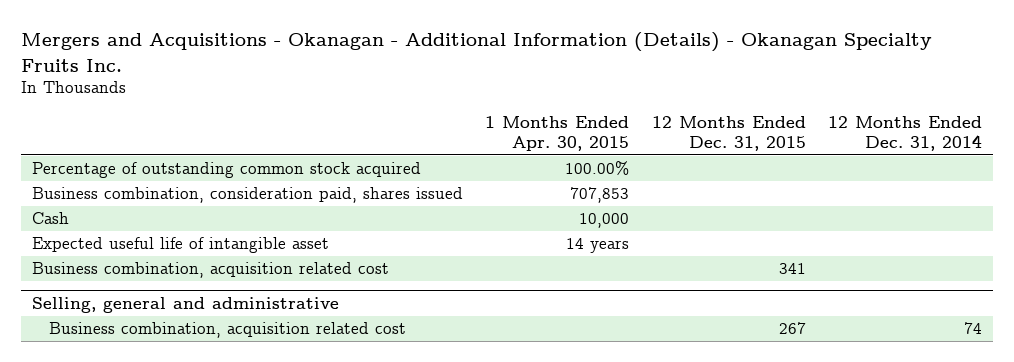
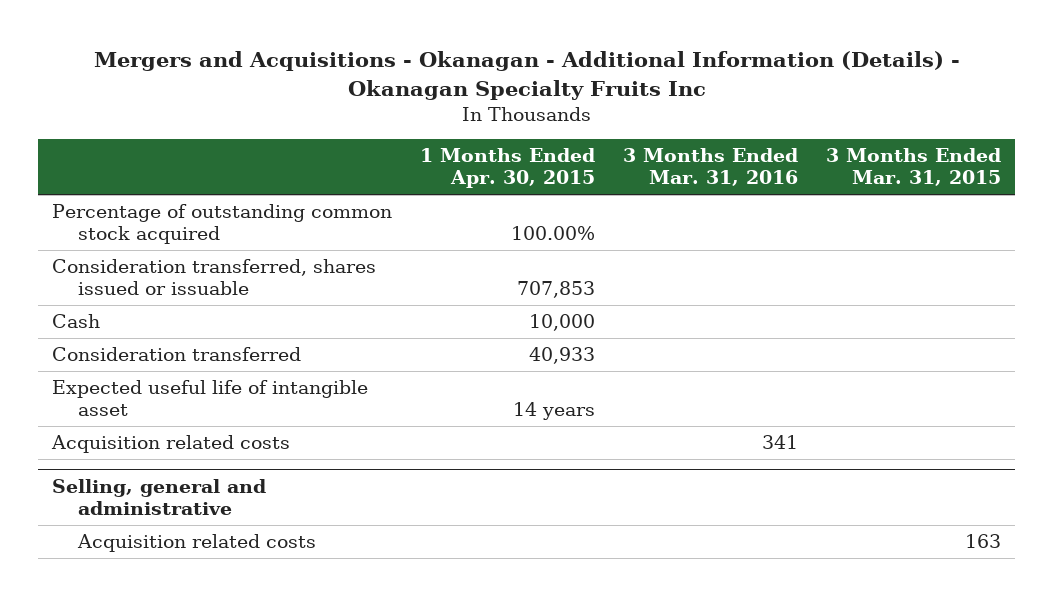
[21,32,933,72] Mergers and Acquisitions - Okanagan - Additional Information (Details) - Okanagan Specialty Fruits Inc. -> [93,51,960,100] Mergers and Acquisitions - Okanagan - Additional Information (Details) - Okanagan Specialty Fruits Inc
[651,116,806,151] 12 Months Ended Dec. 31, 2015 -> none
[827,116,982,151] 12 Months Ended Dec. 31, 2014 -> none
none -> [623,148,799,187] 3 Months Ended Mar. 31, 2016
none -> [826,148,1002,187] 3 Months Ended Mar. 31, 2015
[32,187,464,204] Business combination, consideration paid, shares issued -> [52,259,377,296] Consideration transferred, shares issued or issuable
none -> [52,347,302,362] Consideration transferred
[32,262,390,279] Business combination, acquisition related cost -> [51,435,291,454] Acquisition related costs
[48,322,406,339] Business combination, acquisition related cost -> [77,534,317,553] Acquisition related costs

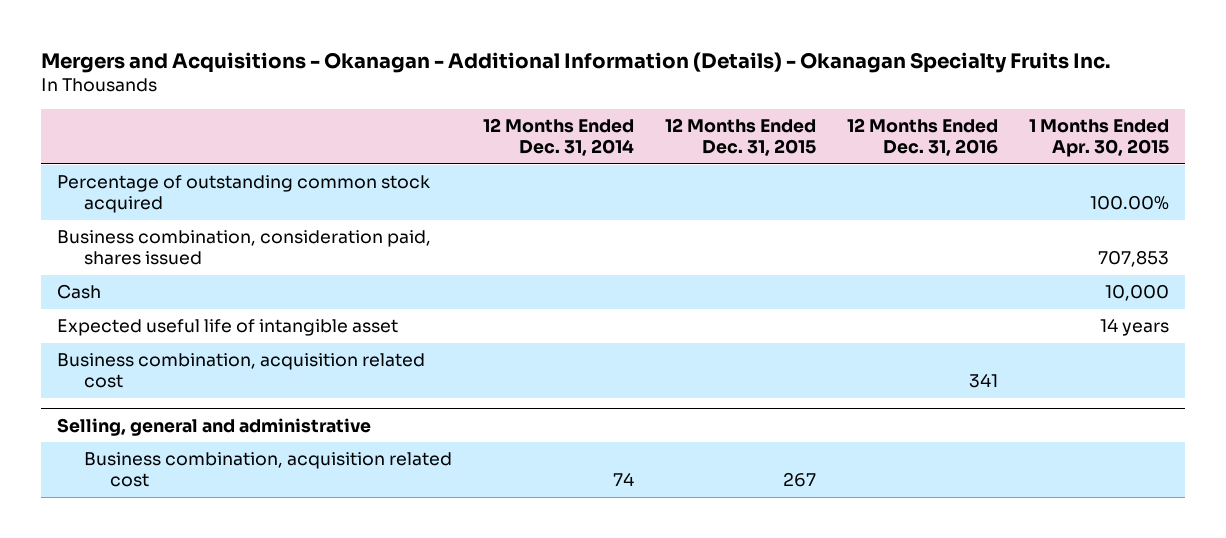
[93,51,960,100] Mergers and Acquisitions - Okanagan - Additional Information (Details) - Okanagan Specialty Fruits Inc -> [41,52,1111,74] Mergers and Acquisitions - Okanagan - Additional Information (Details) - Okanagan Specialty Fruits Inc.
[623,148,799,187] 3 Months Ended Mar. 31, 2016 -> none
[826,148,1002,187] 3 Months Ended Mar. 31, 2015 -> none
none -> [482,118,634,156] 12 Months Ended Dec. 31, 2014
none -> [665,118,817,156] 12 Months Ended Dec. 31, 2015
none -> [847,118,999,156] 12 Months Ended Dec. 31, 2016
[52,259,377,296] Consideration transferred, shares issued or issuable -> [56,230,431,266] Business combination, consideration paid, shares issued
[52,347,302,362] Consideration transferred -> none
[51,435,291,454] Acquisition related costs -> [56,353,425,389] Business combination, acquisition related cost
[77,534,317,553] Acquisition related costs -> [83,452,452,488] Business combination, acquisition related cost

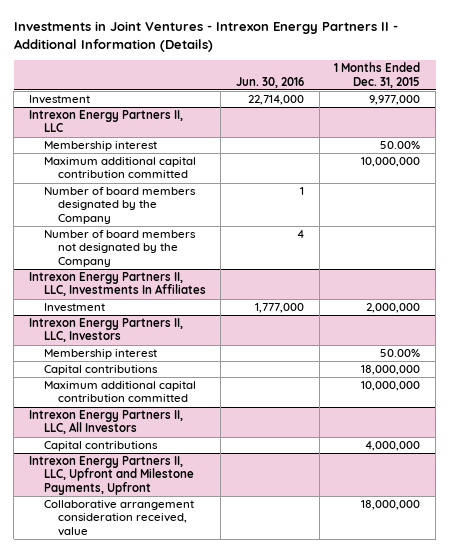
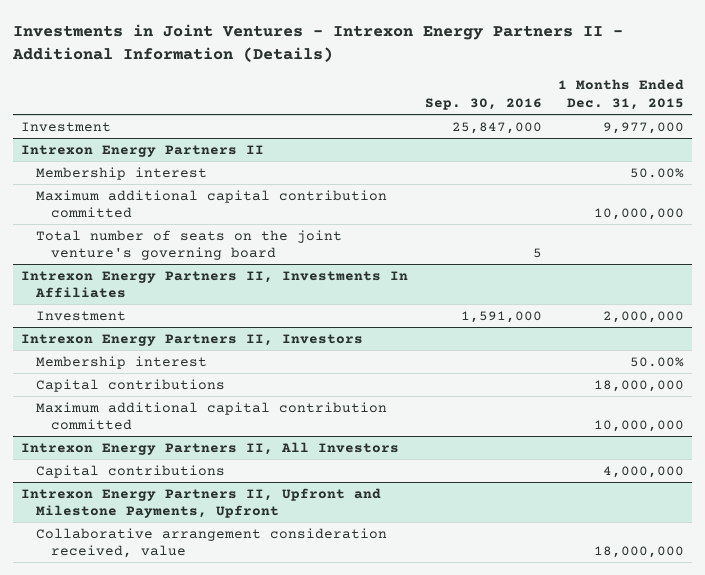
[236,76,305,88] Jun. 30, 2016 -> none
none -> [424,98,542,111] Sep. 30, 2016
[29,110,184,133] Intrexon Energy Partners II, LLC -> [21,144,265,157] Intrexon Energy Partners II
[43,187,196,224] Number of board members designated by the Company -> none
[43,230,196,267] Number of board members not designated by the Company -> none
none -> [36,229,343,261] Total number of seats on the joint venture's governing board
[29,272,206,297] Intrexon Energy Partners II, LLC, Investments In Affiliates -> [21,270,409,299] Intrexon Energy Partners II, Investments In Affiliates
[29,318,184,343] Intrexon Energy Partners II, LLC, Investors -> [21,333,364,346] Intrexon Energy Partners II, Investors
[29,410,184,435] Intrexon Energy Partners II, LLC, All Investors -> [21,441,400,455] Intrexon Energy Partners II, All Investors
[29,456,194,495] Intrexon Energy Partners II, LLC, Upfront and Milestone Payments, Upfront -> [21,487,382,519] Intrexon Energy Partners II, Upfront and Milestone Payments, Upfront

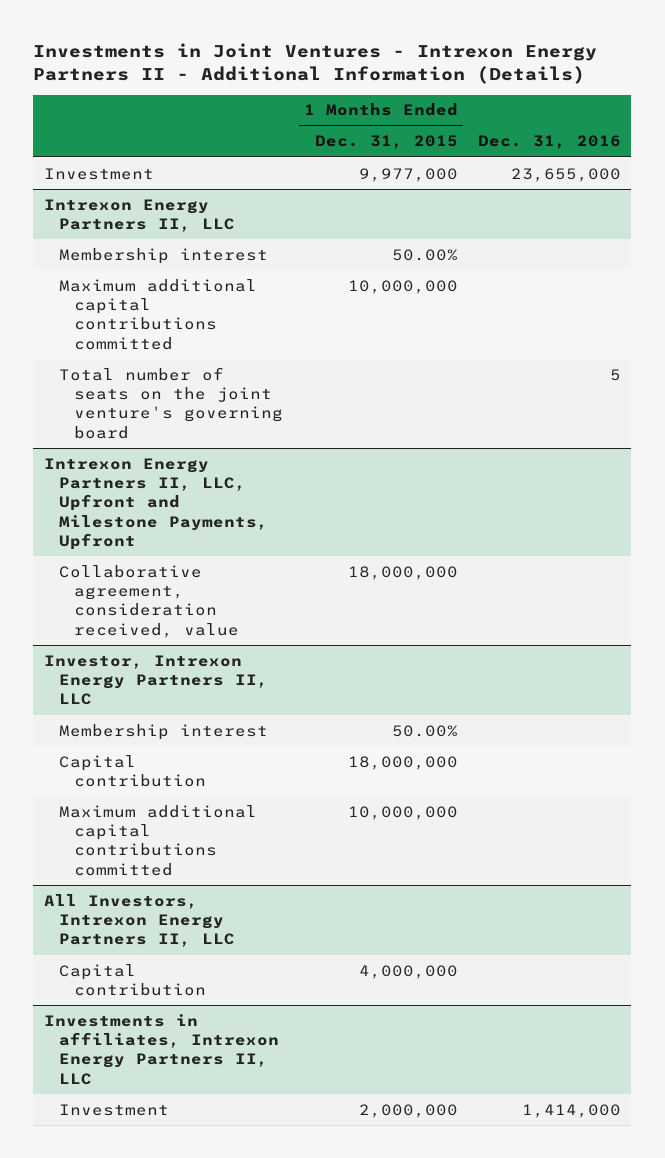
[424,98,542,111] Sep. 30, 2016 -> none
none -> [478,135,622,150] Dec. 31, 2016
[21,144,265,157] Intrexon Energy Partners II -> [43,198,235,233] Intrexon Energy Partners II, LLC
[36,189,388,219] Maximum additional capital contribution committed -> [58,278,257,350] Maximum additional capital contributions committed
[21,270,409,299] Intrexon Energy Partners II, Investments In Affiliates -> none
[36,310,127,321] Investment -> none
none -> [43,457,268,550] Intrexon Energy Partners II, LLC, Upfront and Milestone Payments, Upfront
none -> [58,564,240,638] Collaborative agreement, consideration received, value
[21,333,364,346] Intrexon Energy Partners II, Investors -> [43,654,268,706] Investor, Intrexon Energy Partners II, LLC
[21,487,382,519] Intrexon Energy Partners II, Upfront and Milestone Payments, Upfront -> none
[36,527,388,559] Collaborative arrangement consideration received, value -> none
[36,378,226,392] Capital contributions -> [58,754,207,788] Capital contribution
[36,401,388,431] Maximum additional capital contribution committed -> [58,804,257,876] Maximum additional capital contributions committed
[21,441,400,455] Intrexon Energy Partners II, All Investors -> [43,893,235,948] All Investors, Intrexon Energy Partners II, LLC
[36,464,226,478] Capital contributions -> [58,963,207,997] Capital contribution
none -> [43,1013,279,1085] Investments in affiliates, Intrexon Energy Partners II, LLC
none -> [58,1103,169,1116] Investment

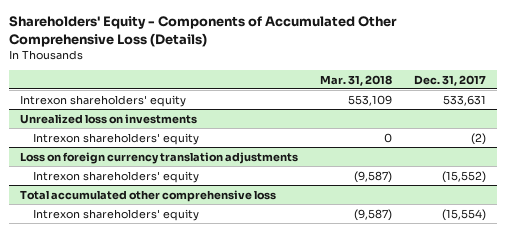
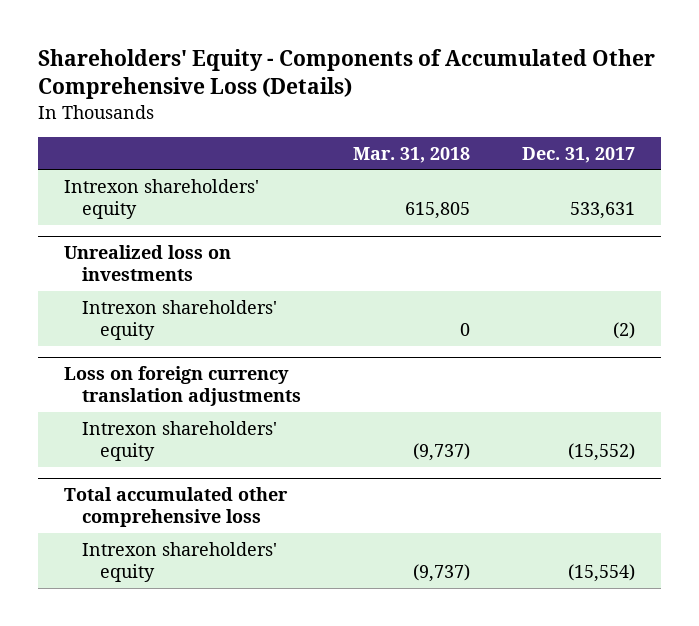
[348,94,393,106] 553,109 -> [405,202,471,220] 615,805
[354,170,393,183] (9,587) -> [413,443,471,462] (9,737)
[354,208,393,221] (9,587) -> [413,564,471,583] (9,737)

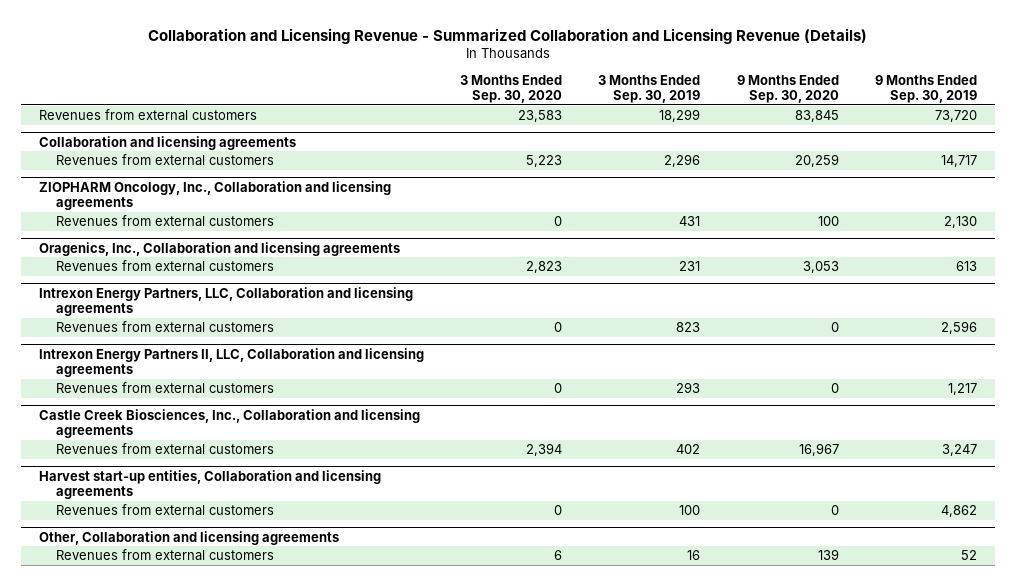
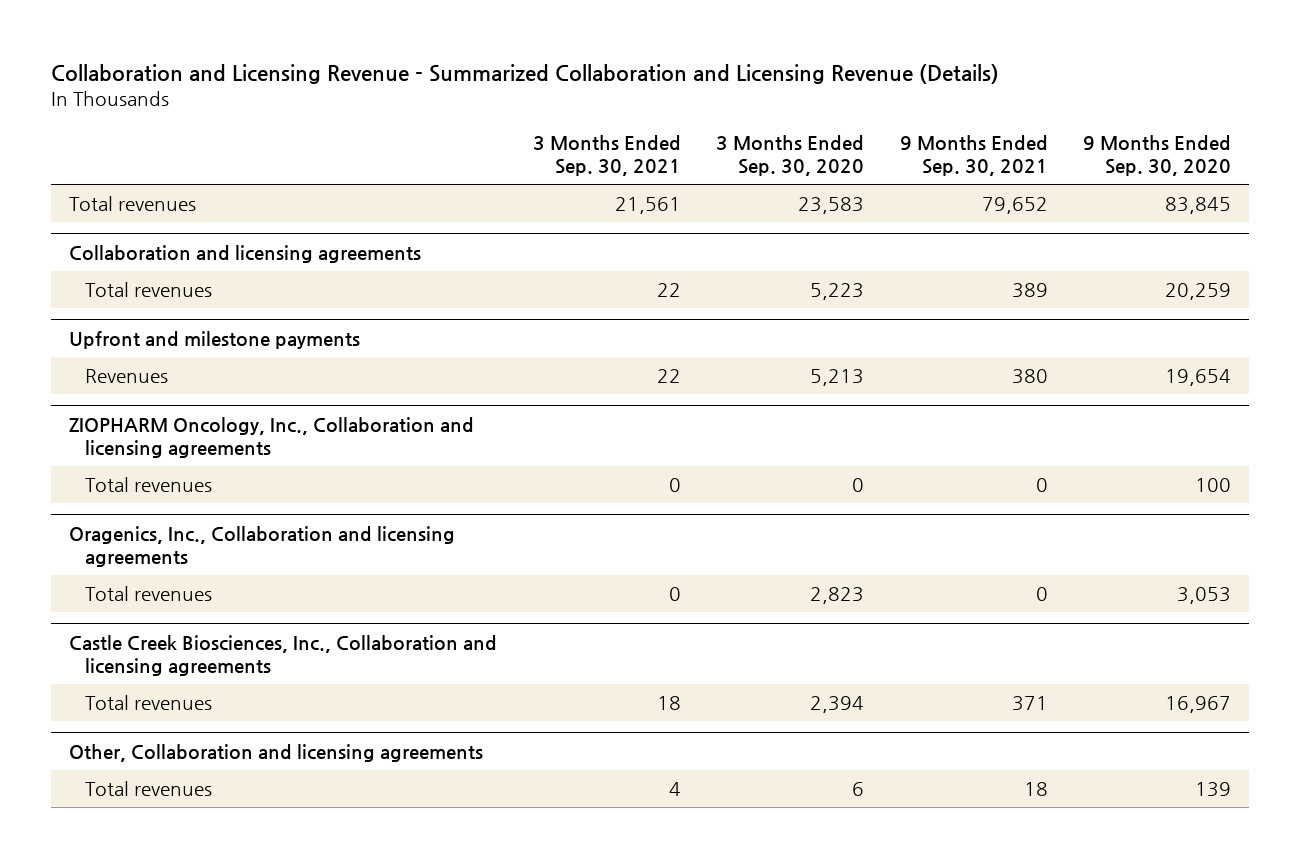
[598,74,701,104] 3 Months Ended Sep. 30, 2019 -> none
[875,74,978,104] 9 Months Ended Sep. 30, 2019 -> none
none -> [532,134,681,176] 3 Months Ended Sep. 30, 2021
none -> [899,134,1048,176] 9 Months Ended Sep. 30, 2021
[38,108,257,121] Revenues from external customers -> [69,196,197,212] Total revenues
[56,153,275,166] Revenues from external customers -> [84,282,212,298] Total revenues
none -> [69,330,361,349] Upfront and milestone payments
none -> [84,369,168,384] Revenues
[56,214,275,227] Revenues from external customers -> [84,477,212,493] Total revenues
[38,286,413,317] Intrexon Energy Partners, LLC, Collaboration and licensing agreements -> none
[56,320,275,333] Revenues from external customers -> none
[38,347,424,378] Intrexon Energy Partners II, LLC, Collaboration and licensing agreements -> none
[56,381,275,394] Revenues from external customers -> none
[56,259,275,272] Revenues from external customers -> [84,586,212,602] Total revenues
[38,469,381,500] Harvest start-up entities, Collaboration and licensing agreements -> none
[56,503,275,516] Revenues from external customers -> none
[56,442,275,455] Revenues from external customers -> [84,695,212,711] Total revenues
[56,548,275,561] Revenues from external customers -> [84,781,212,797] Total revenues

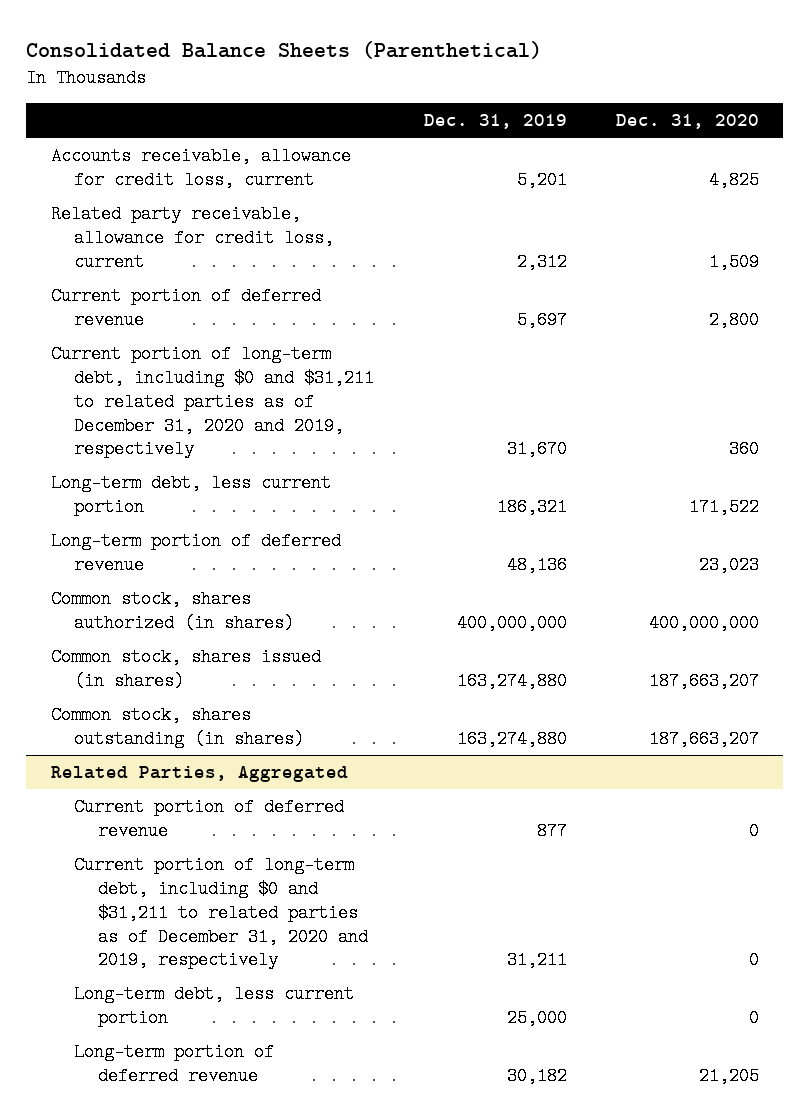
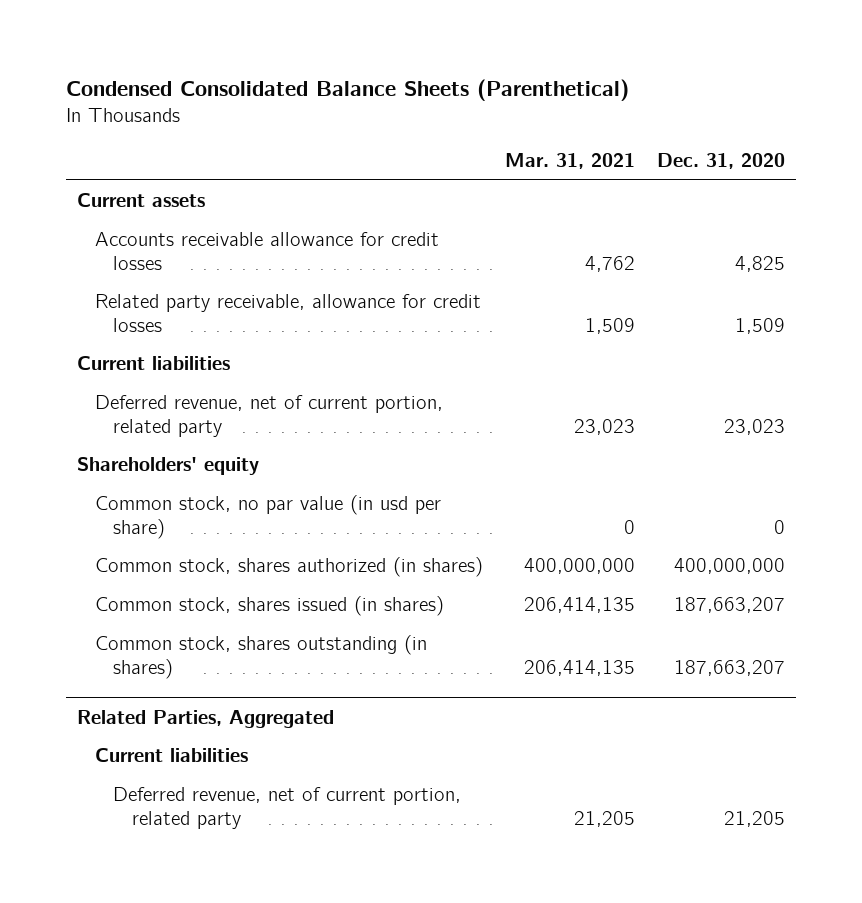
[26,40,543,59] Consolidated Balance Sheets (Parenthetical) -> [65,78,629,101] Condensed Consolidated Balance Sheets (Parenthetical)
[423,114,567,130] Dec. 31, 2019 -> none
none -> [504,153,635,170] Mar. 31, 2021
[50,287,321,329] Current portion of deferred revenue -> none
[50,345,375,459] Current portion of long-term debt, including $0 and $31,211 to related parties as of December 31, 2020 and 2019, respectively -> none
[50,474,331,516] Long-term debt, less current portion -> none
none -> [76,192,205,207] Current assets
[50,147,351,189] Accounts receivable, allowance for credit loss, current -> [95,231,440,270] Accounts receivable allowance for credit losses
[50,205,335,271] Related party receivable, allowance for credit loss, current -> [95,293,482,332] Related party receivable, allowance for credit losses
none -> [76,355,230,370] Current liabilities
[50,532,341,574] Long-term portion of deferred revenue -> [95,394,444,437] Deferred revenue, net of current portion, related party
none -> [76,456,259,475] Shareholders' equity
none -> [95,494,442,539] Common stock, no par value (in usd per share)
[74,798,345,840] Current portion of deferred revenue -> none
[74,856,368,970] Current portion of long-term debt, including $0 and $31,211 to related parties as of December 31, 2020 and 2019, respectively -> none
[74,985,355,1027] Long-term debt, less current portion -> none
none -> [95,747,249,762] Current liabilities
[74,1043,275,1085] Long-term portion of deferred revenue -> [113,786,462,829] Deferred revenue, net of current portion, related party

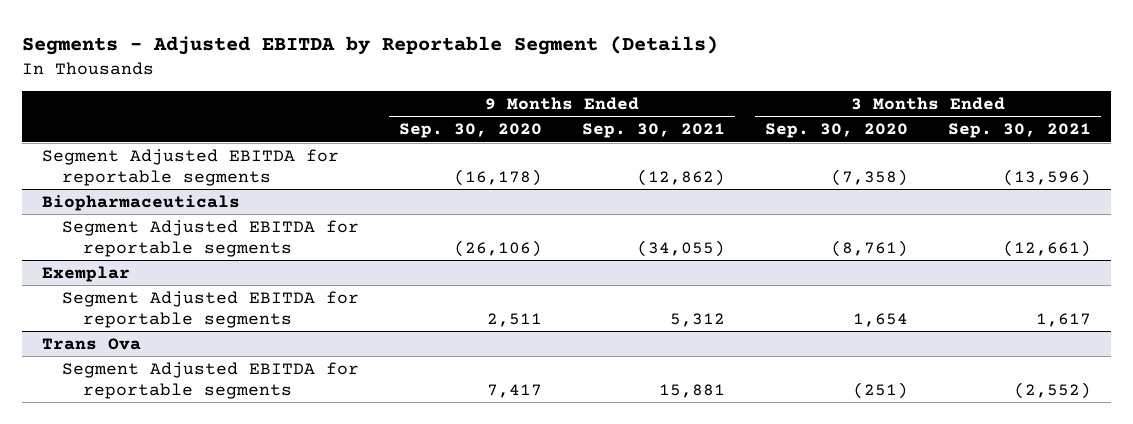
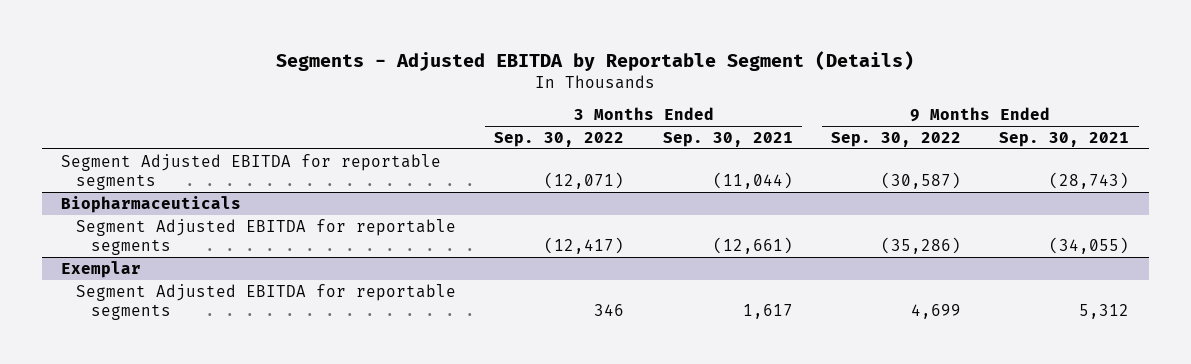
[399,123,543,139] Sep. 30, 2020 -> none
[764,123,908,139] Sep. 30, 2020 -> none
none -> [494,132,625,148] Sep. 30, 2022
none -> [831,132,962,148] Sep. 30, 2022
[637,168,726,186] (12,862) -> [1049,171,1130,189] (28,743)
[1002,168,1091,186] (13,596) -> [712,171,793,189] (11,044)
[41,337,141,350] Trans Ova -> none
[62,361,360,399] Segment Adjusted EBITDA for reportable segments -> none

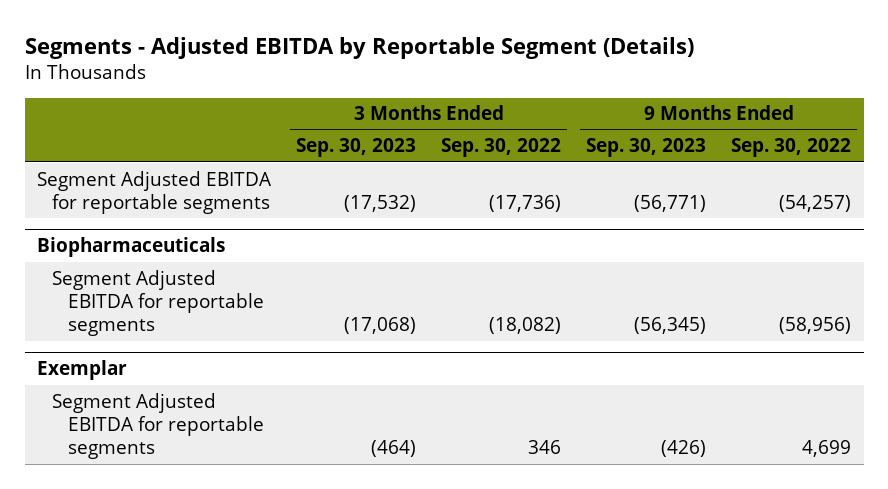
[662,132,793,148] Sep. 30, 2021 -> none
[999,132,1130,148] Sep. 30, 2021 -> none
none -> [296,138,417,158] Sep. 30, 2023
none -> [586,138,707,158] Sep. 30, 2023
[544,171,625,189] (12,071) -> [489,194,562,212] (17,736)
[881,171,962,189] (30,587) -> [779,194,852,212] (54,257)
[544,236,625,254] (12,417) -> [489,317,562,335] (18,082)
[881,236,962,254] (35,286) -> [779,317,852,335] (58,956)

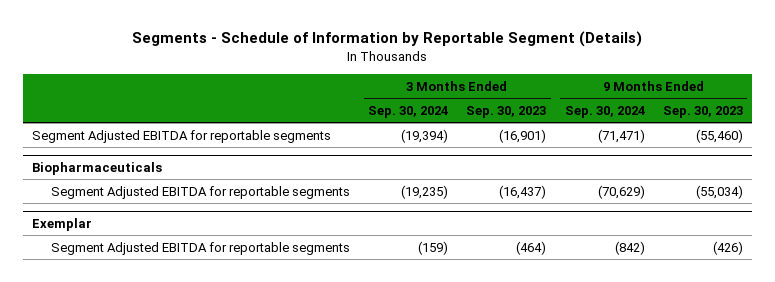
[24,36,694,59] Segments - Adjusted EBITDA by Reportable Segment (Details) -> [132,31,643,48] Segments - Schedule of Information by Reportable Segment (Details)
[441,138,562,158] Sep. 30, 2022 -> none
[731,138,852,158] Sep. 30, 2022 -> none
none -> [368,105,449,118] Sep. 30, 2024
none -> [564,105,645,118] Sep. 30, 2024
[344,194,417,212] (17,532) -> [499,128,547,143] (16,901)
[634,194,707,212] (56,771) -> [695,128,743,143] (55,460)
[344,317,417,335] (17,068) -> [499,184,547,199] (16,437)
[634,317,707,335] (56,345) -> [695,184,743,199] (55,034)

